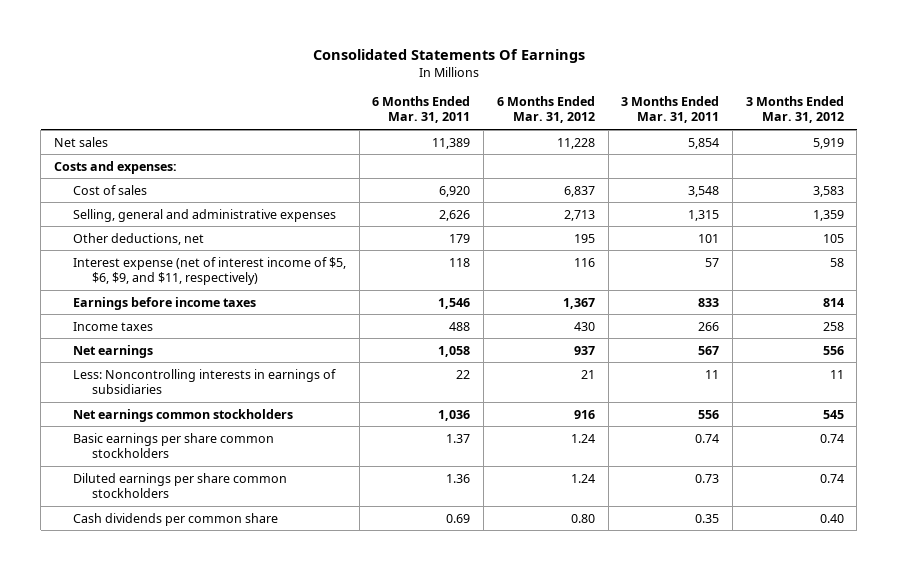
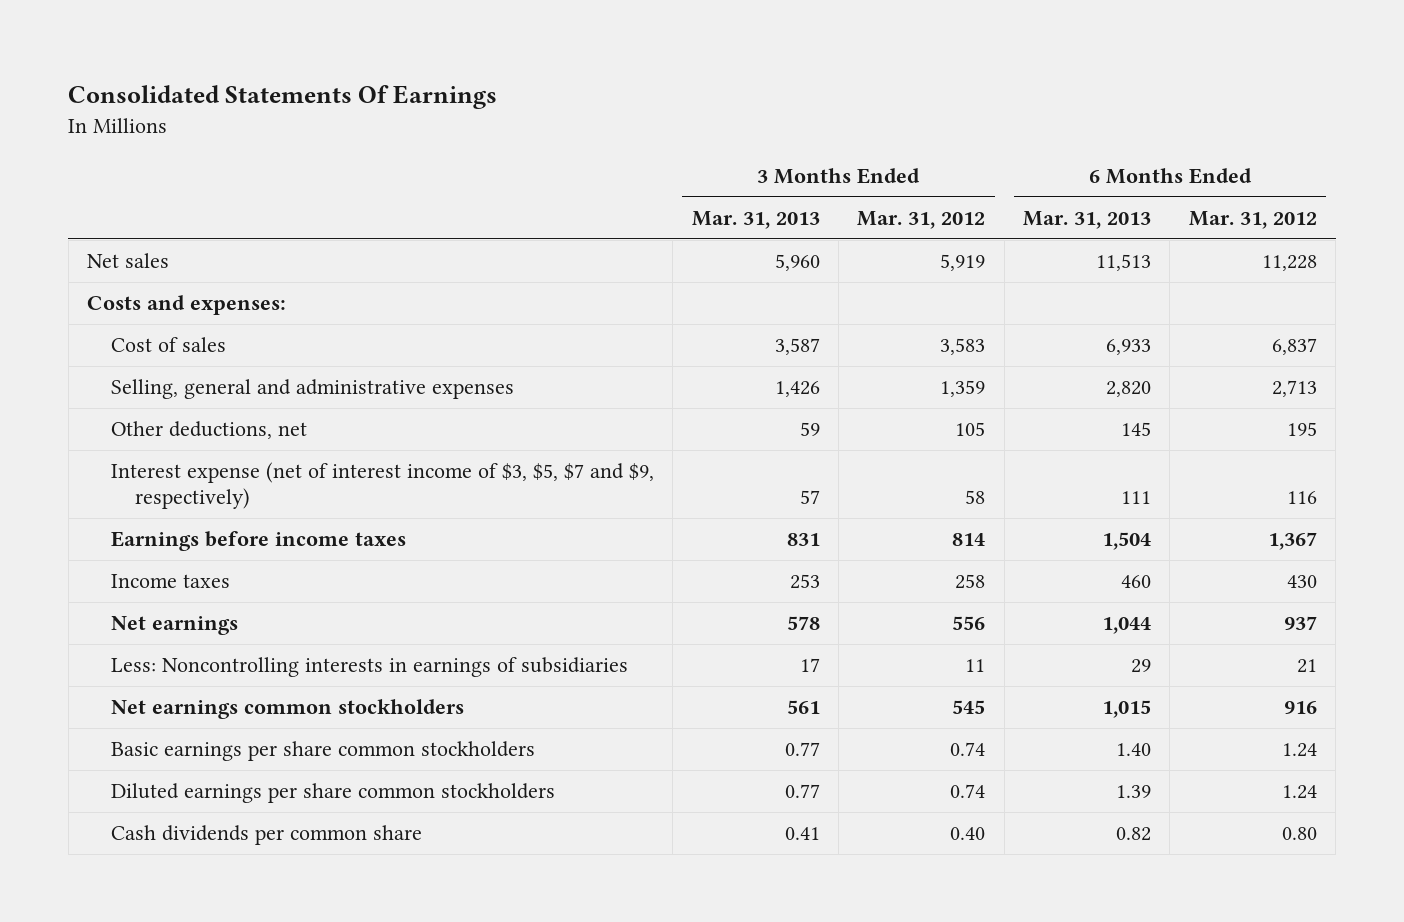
[372,95,471,124] 6 Months Ended Mar. 31, 2011 -> none
[621,95,720,124] 3 Months Ended Mar. 31, 2011 -> none
none -> [691,210,820,229] Mar. 31, 2013
none -> [1022,210,1151,229] Mar. 31, 2013
[73,256,347,286] Interest expense (net of interest income of $5, $6, $9, and $11, respectively) -> [110,462,654,510] Interest expense (net of interest income of $3, $5, $7 and $9, respectively)

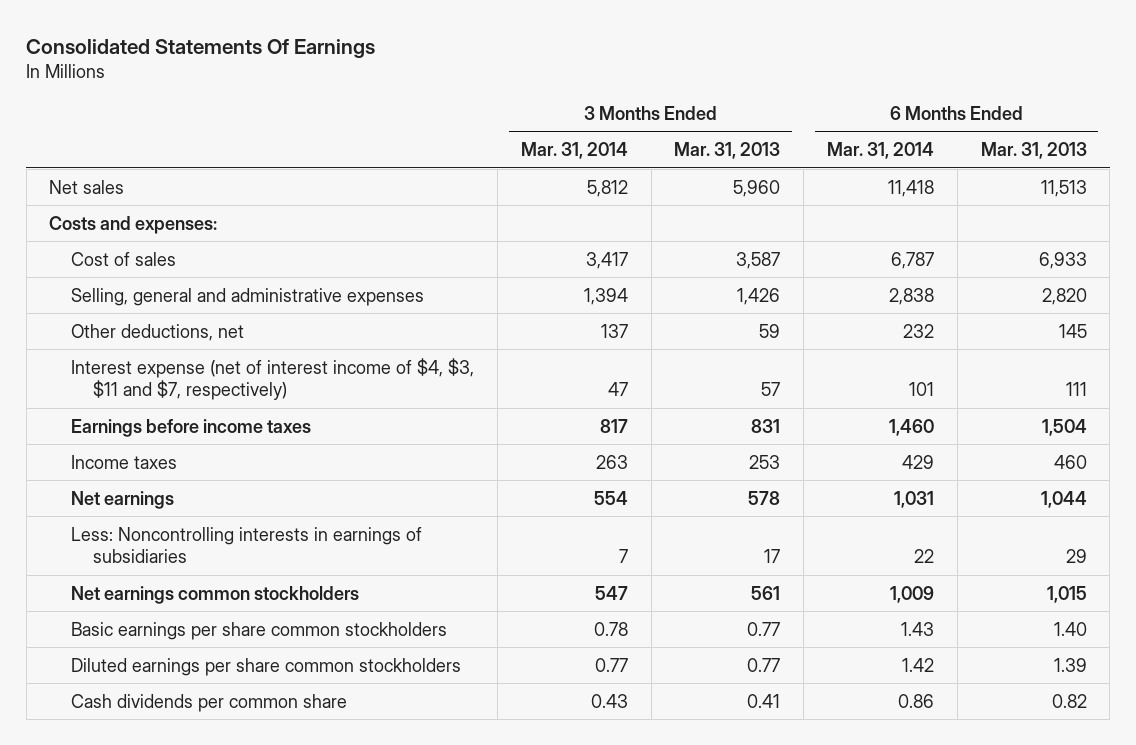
[857,210,986,229] Mar. 31, 2012 -> none
[1188,210,1317,229] Mar. 31, 2012 -> none
none -> [520,142,628,160] Mar. 31, 2014
none -> [826,142,934,160] Mar. 31, 2014
[110,462,654,510] Interest expense (net of interest income of $3, $5, $7 and $9, respectively) -> [71,357,475,401] Interest expense (net of interest income of $4, $3, $11 and $7, respectively)

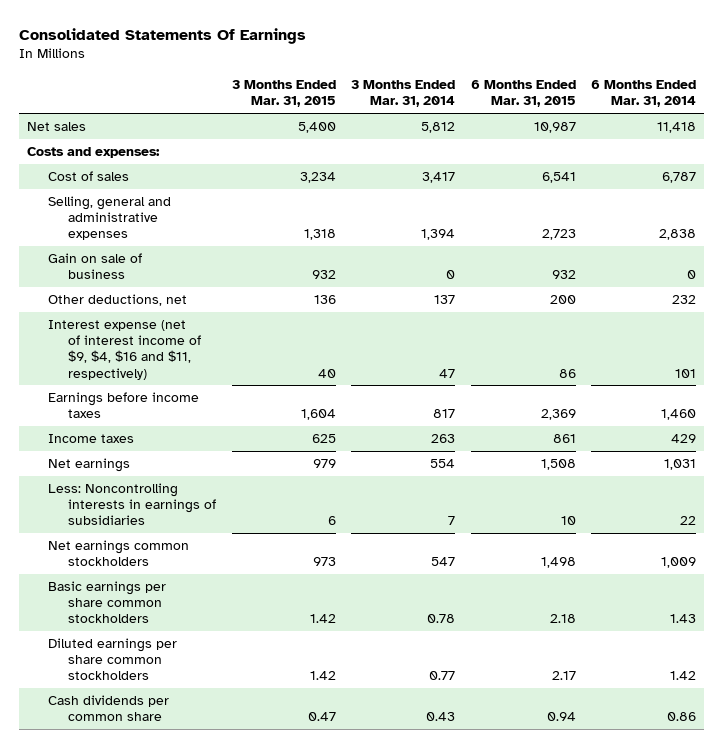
[674,142,781,160] Mar. 31, 2013 -> none
[980,142,1087,160] Mar. 31, 2013 -> none
none -> [231,80,336,108] 3 Months Ended Mar. 31, 2015
none -> [470,80,576,108] 6 Months Ended Mar. 31, 2015
none -> [47,253,142,280] Gain on sale of business
[71,357,475,401] Interest expense (net of interest income of $4, $3, $11 and $7, respectively) -> [47,320,202,380] Interest expense (net of interest income of $9, $4, $16 and $11, respectively)

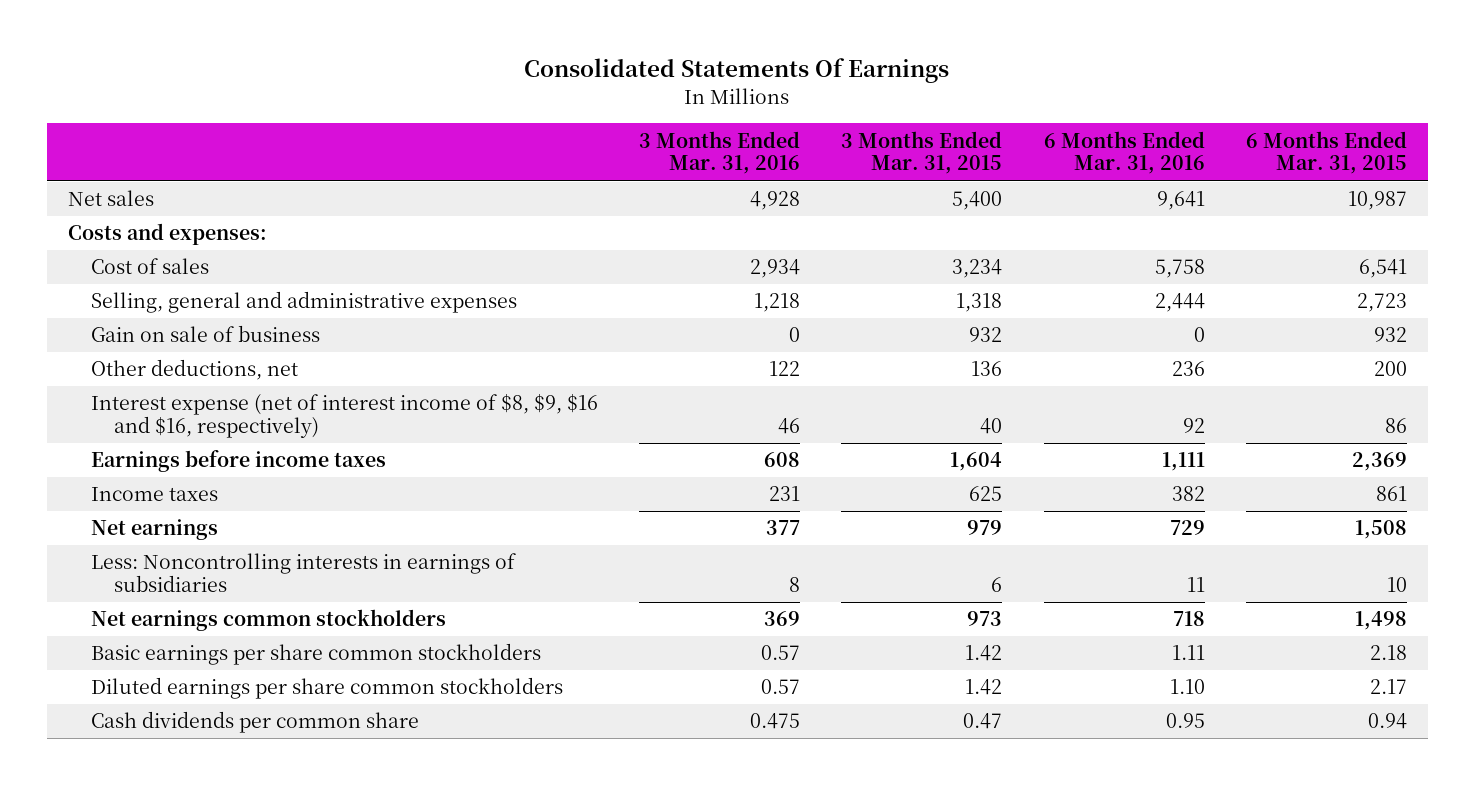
[351,80,456,108] 3 Months Ended Mar. 31, 2014 -> none
[591,80,697,108] 6 Months Ended Mar. 31, 2014 -> none
none -> [639,130,801,175] 3 Months Ended Mar. 31, 2016
none -> [1043,130,1205,175] 6 Months Ended Mar. 31, 2016
[47,320,202,380] Interest expense (net of interest income of $9, $4, $16 and $11, respectively) -> [90,394,598,439] Interest expense (net of interest income of $8, $9, $16 and $16, respectively)

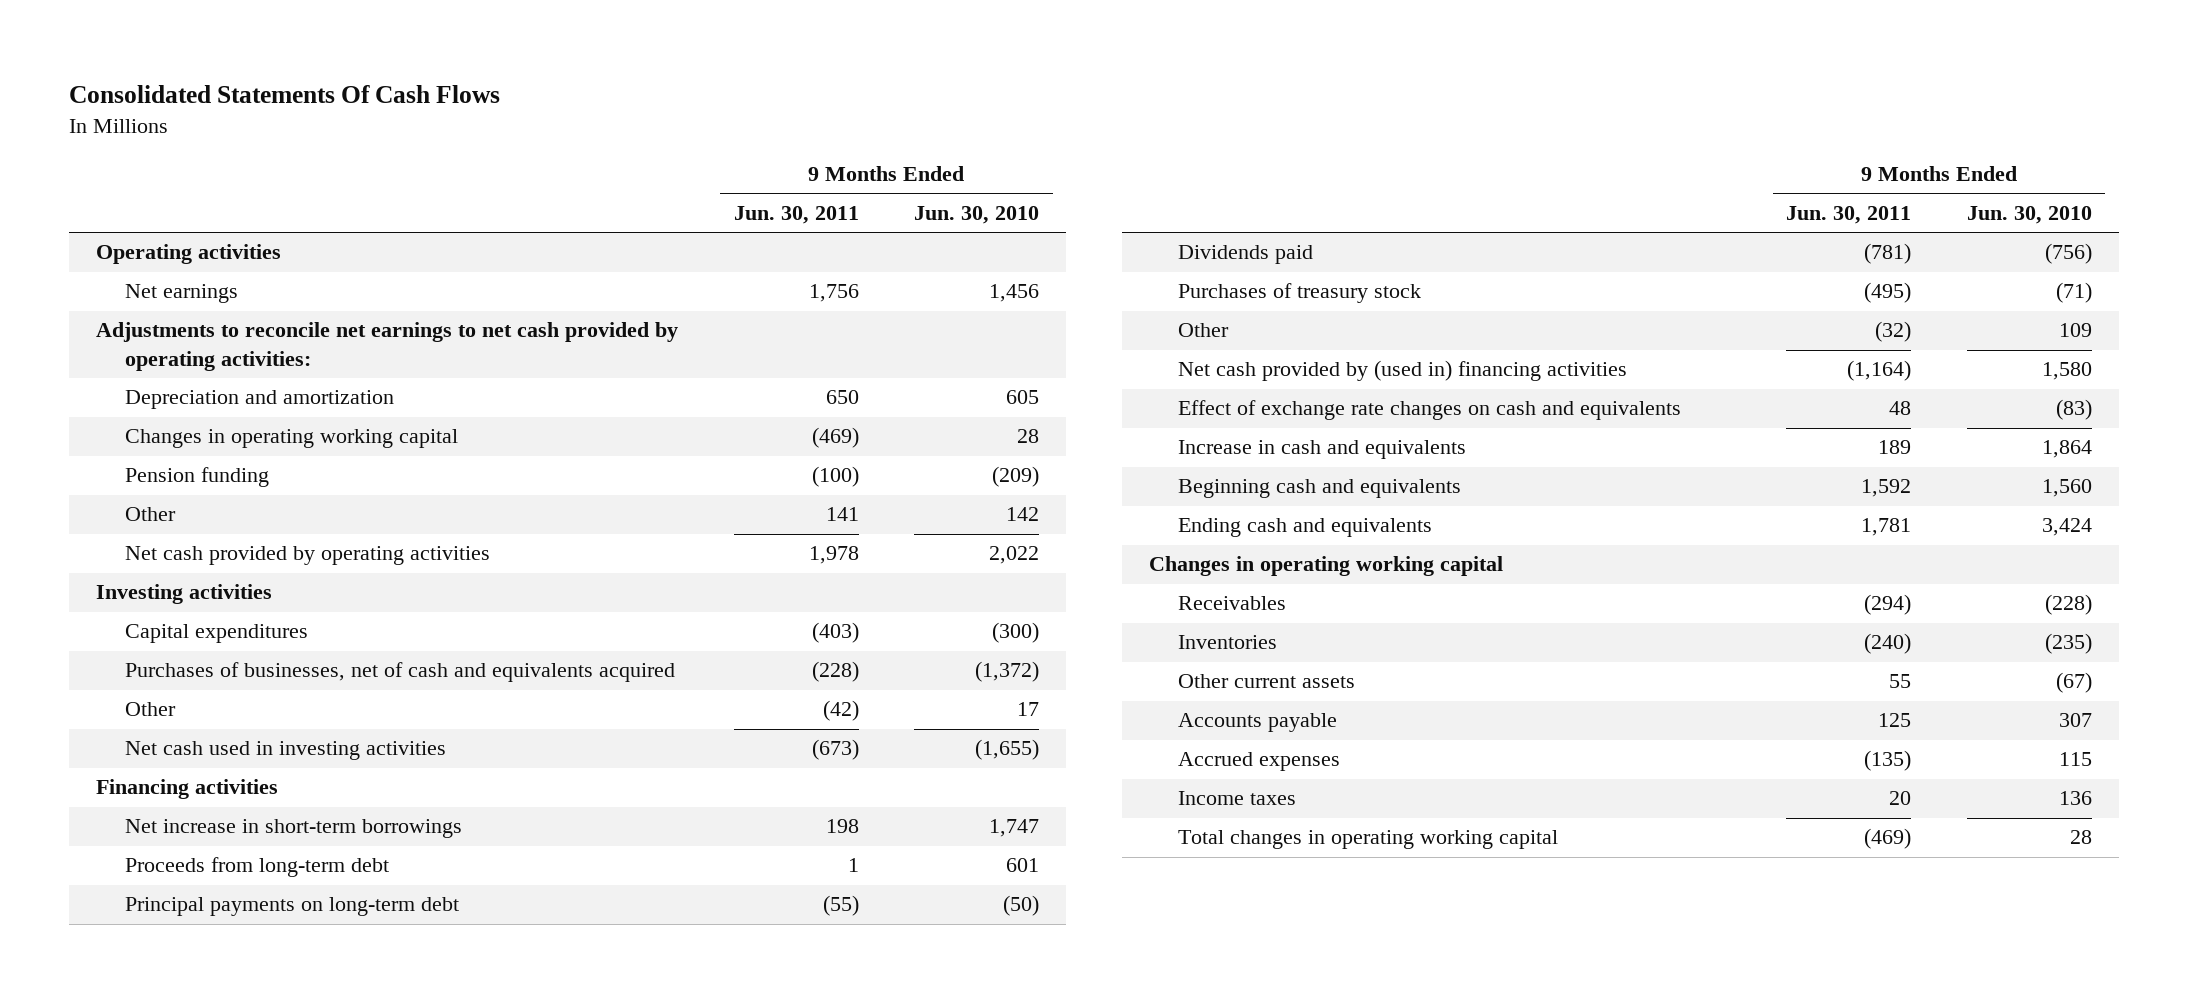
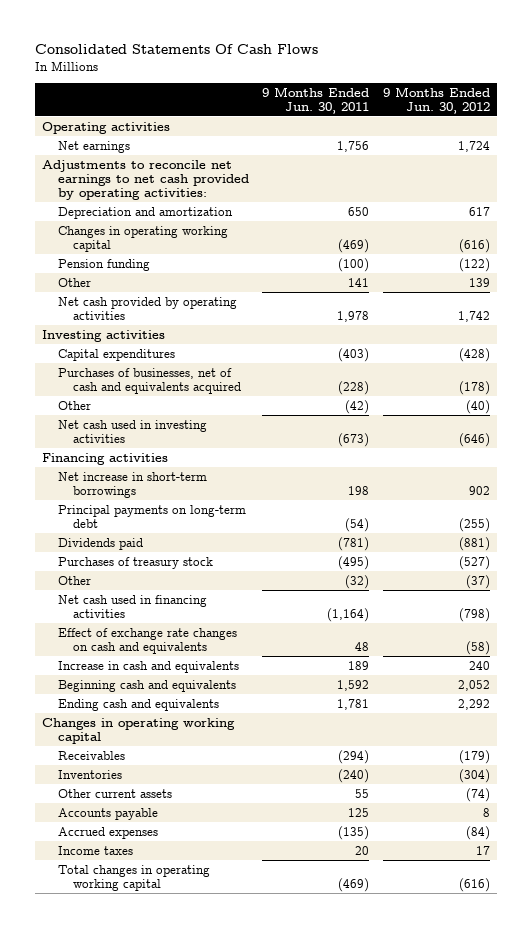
[913,206,1039,225] Jun. 30, 2010 -> none
none -> [382,86,490,114] 9 Months Ended Jun. 30, 2012
[125,857,390,878] Proceeds from long-term debt -> none
[822,895,859,917] (55) -> [345,517,370,532] (54)
[1178,360,1628,382] Net cash provided by (used in) financing activities -> [57,594,207,618] Net cash used in financing activities

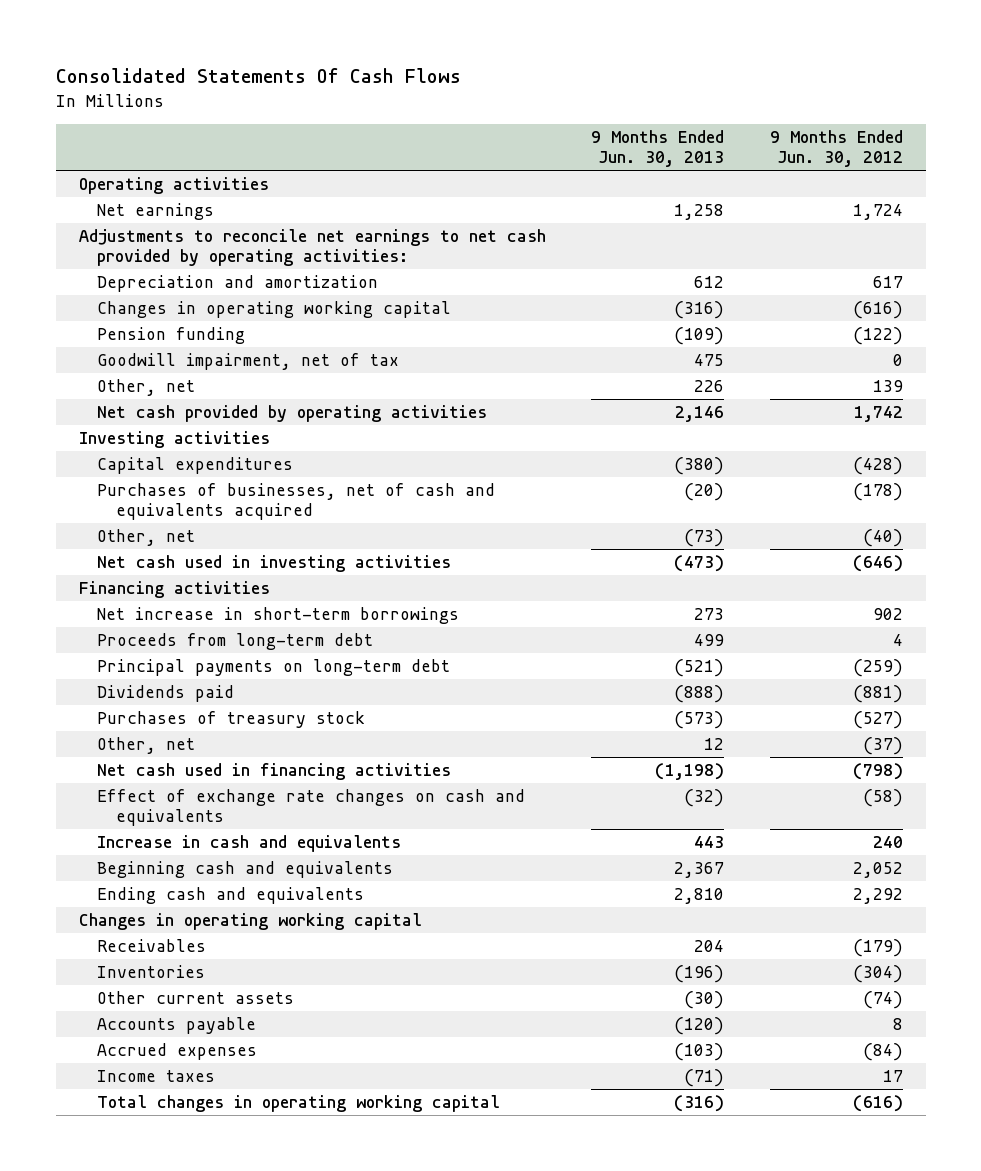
[262,86,370,114] 9 Months Ended Jun. 30, 2011 -> none
none -> [591,130,725,168] 9 Months Ended Jun. 30, 2013
none -> [97,352,400,370] Goodwill impairment, net of tax
[57,277,91,287] Other -> [97,378,196,396] Other, net
[57,400,91,410] Other -> [97,528,196,546] Other, net
none -> [97,632,374,650] Proceeds from long-term debt
[458,517,490,532] (255) -> [852,658,903,677] (259)
[57,575,91,585] Other -> [97,736,196,754] Other, net

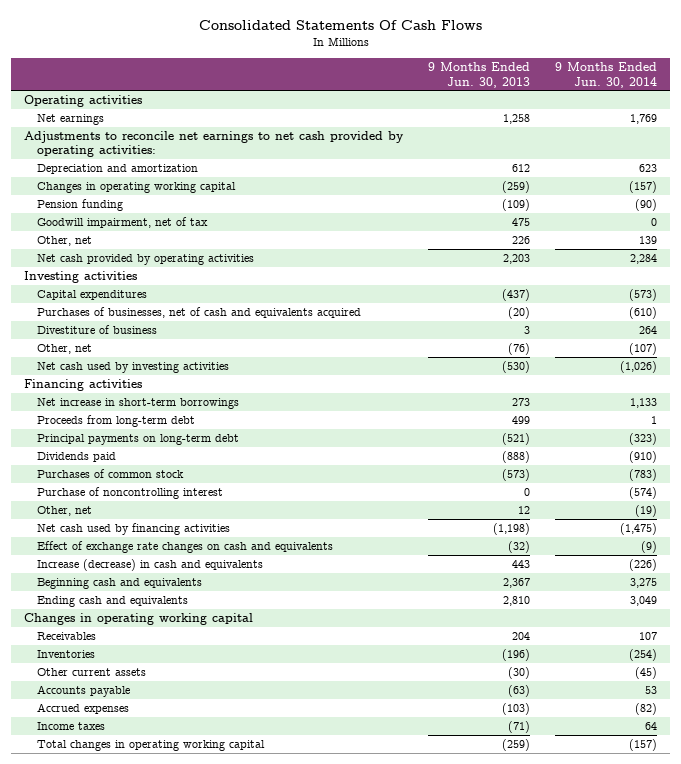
[769,130,903,168] 9 Months Ended Jun. 30, 2012 -> none
none -> [555,62,658,88] 9 Months Ended Jun. 30, 2014
[674,300,725,319] (316) -> [502,180,531,193] (259)
[675,405,725,422] 2,146 -> [503,253,531,264] 2,203
[674,456,725,475] (380) -> [502,288,531,301] (437)
none -> [36,324,157,334] Divestiture of business
[684,528,725,547] (73) -> [508,342,531,355] (76)
[97,554,452,572] Net cash used in investing activities -> [36,361,229,373] Net cash used by investing activities
[674,554,725,572] (473) -> [502,360,531,373] (530)
[97,710,366,728] Purchases of treasury stock -> [36,468,184,478] Purchases of common stock
none -> [36,486,223,499] Purchase of noncontrolling interest
[97,762,452,780] Net cash used in financing activities -> [36,522,230,535] Net cash used by financing activities
[97,834,402,852] Increase in cash and equivalents -> [36,558,263,571] Increase (decrease) in cash and equivalents
[674,1016,725,1035] (120) -> [508,684,531,697] (63)
[674,1094,725,1112] (316) -> [502,738,531,751] (259)

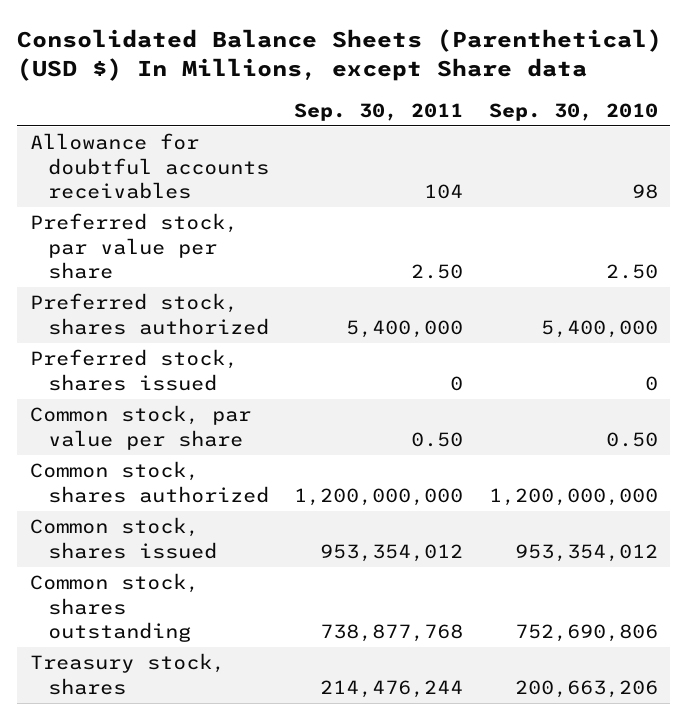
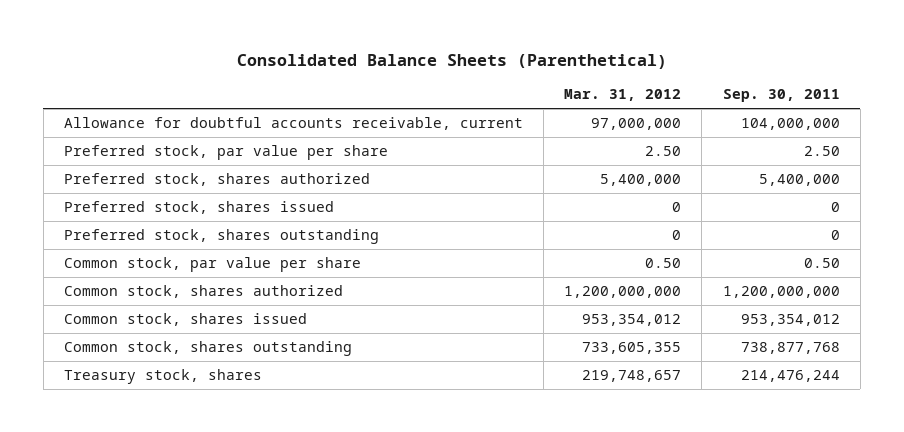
[17,28,663,81] Consolidated Balance Sheets (Parenthetical) (USD $) In Millions, except Share data -> [236,53,667,69] Consolidated Balance Sheets (Parenthetical)
[488,102,658,121] Sep. 30, 2010 -> none
none -> [564,89,682,102] Mar. 31, 2012
[30,133,269,199] Allowance for doubtful accounts receivables -> [63,117,523,131] Allowance for doubtful accounts receivable, current
[424,183,464,199] 104 -> [740,118,840,131] 104,000,000
none -> [63,229,379,245] Preferred stock, shares outstanding

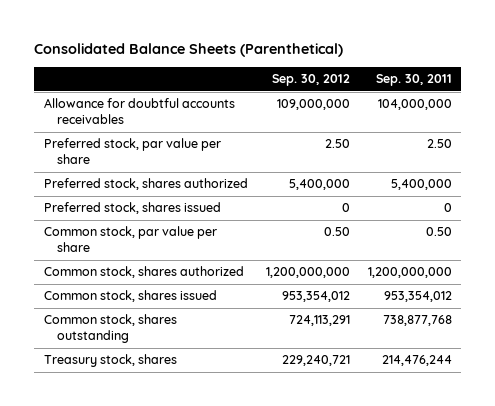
[564,89,682,102] Mar. 31, 2012 -> none
none -> [271,74,350,87] Sep. 30, 2012
[63,117,523,131] Allowance for doubtful accounts receivable, current -> [43,98,235,125] Allowance for doubtful accounts receivables
[63,229,379,245] Preferred stock, shares outstanding -> none

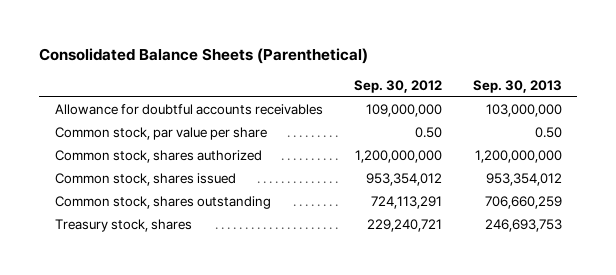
[375,74,452,87] Sep. 30, 2011 -> none
none -> [472,80,562,94] Sep. 30, 2013
[43,138,221,165] Preferred stock, par value per share -> none
[43,178,248,191] Preferred stock, shares authorized -> none
[43,202,221,215] Preferred stock, shares issued -> none

